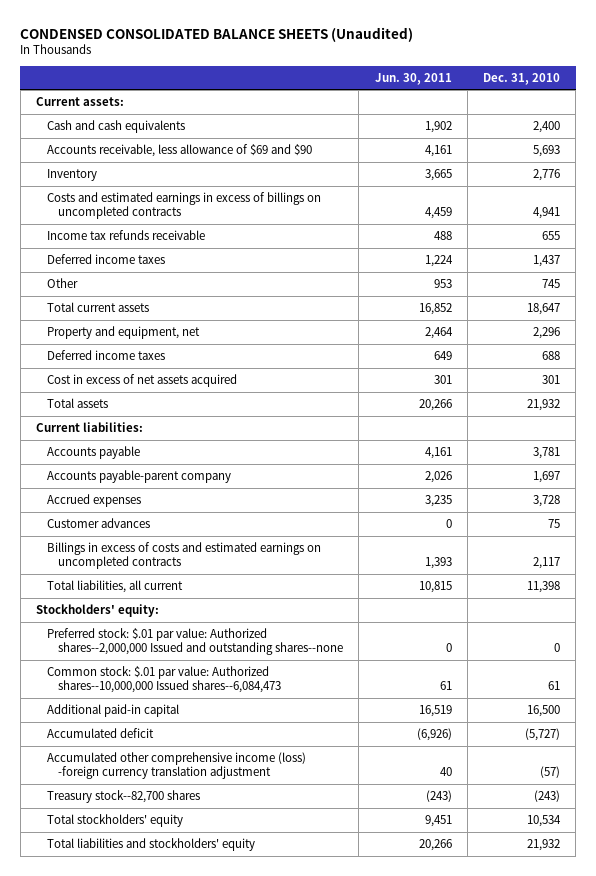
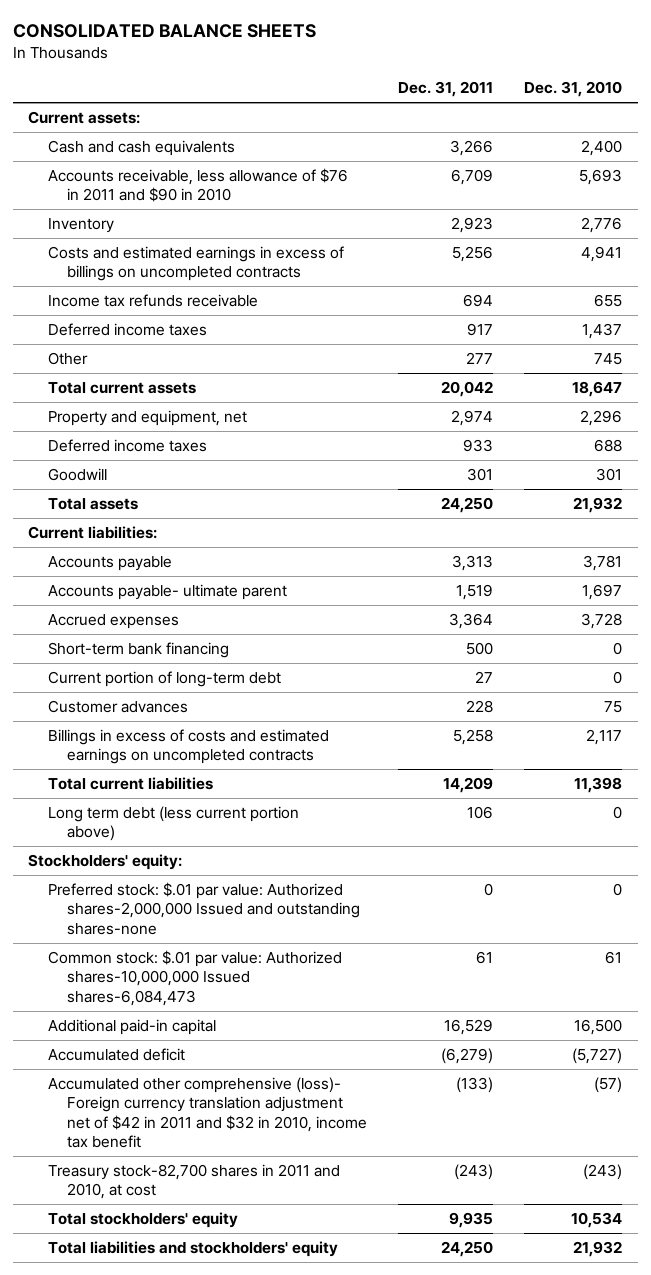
[20,26,414,42] CONDENSED CONSOLIDATED BALANCE SHEETS (Unaudited) -> [12,23,316,38] CONSOLIDATED BALANCE SHEETS
[374,72,452,85] Jun. 30, 2011 -> none
none -> [398,81,494,98] Dec. 31, 2011
[47,144,313,158] Accounts receivable, less allowance of $69 and $90 -> [47,167,348,203] Accounts receivable, less allowance of $76 in 2011 and $90 in 2010
[47,374,238,388] Cost in excess of net assets acquired -> [47,467,107,481] Goodwill
[47,470,232,484] Accounts payable-parent company -> [47,583,287,600] Accounts payable- ultimate parent
none -> [47,641,229,658] Short-term bank financing
none -> [47,670,281,687] Current portion of long-term debt
[47,580,184,594] Total liabilities, all current -> [47,776,213,790] Total current liabilities
none -> [47,805,299,842] Long term debt (less current portion above)
[47,628,344,656] Preferred stock: $.01 par value: Authorized shares--2,000,000 Issued and outstanding shares--none -> [47,881,361,935] Preferred stock: $.01 par value: Authorized shares-2,000,000 Issued and outstanding shares-none
[47,666,282,694] Common stock: $.01 par value: Authorized shares--10,000,000 Issued shares--6,084,473 -> [47,949,342,1006] Common stock: $.01 par value: Authorized shares-10,000,000 Issued shares-6,084,473
[47,752,307,780] Accumulated other comprehensive income (loss) -foreign currency translation adjustment -> [47,1076,368,1149] Accumulated other comprehensive (loss)- Foreign currency translation adjustment net of $42 in 2011 and $32 in 2010, income tax benefit
[47,790,201,804] Treasury stock--82,700 shares -> [47,1163,340,1200] Treasury stock-82,700 shares in 2011 and 2010, at cost

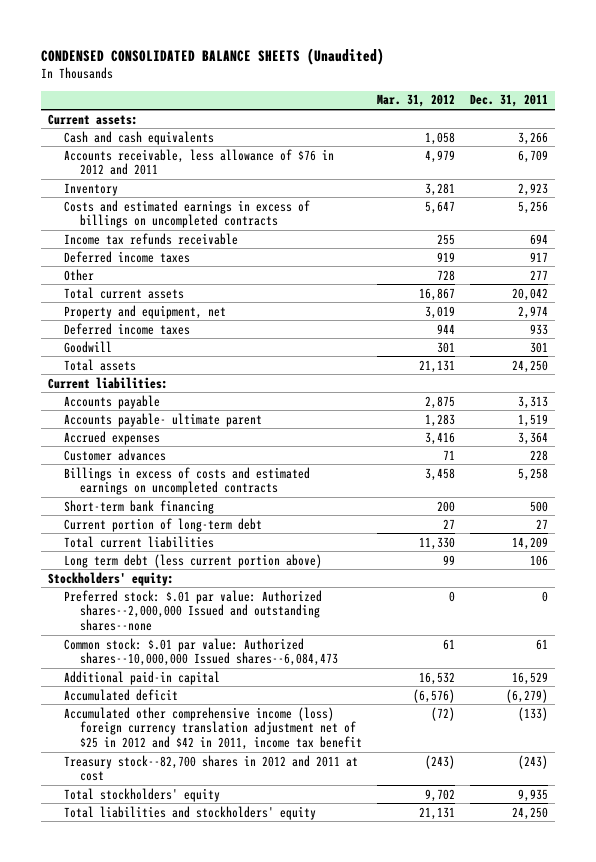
[12,23,316,38] CONSOLIDATED BALANCE SHEETS -> [40,47,384,65] CONDENSED CONSOLIDATED BALANCE SHEETS (Unaudited)
[524,81,623,98] Dec. 31, 2010 -> none
none -> [376,94,455,108] Mar. 31, 2012
[47,167,348,203] Accounts receivable, less allowance of $76 in 2011 and $90 in 2010 -> [64,148,335,176] Accounts receivable, less allowance of $76 in 2012 and 2011
[47,641,229,658] Short-term bank financing -> [64,499,215,514] Short-term bank financing
[47,670,281,687] Current portion of long-term debt -> [64,517,263,532] Current portion of long-term debt
[47,881,361,935] Preferred stock: $.01 par value: Authorized shares-2,000,000 Issued and outstanding shares-none -> [64,589,323,632] Preferred stock: $.01 par value: Authorized shares--2,000,000 Issued and outstanding shares--none
[47,949,342,1006] Common stock: $.01 par value: Authorized shares-10,000,000 Issued shares-6,084,473 -> [64,637,339,667] Common stock: $.01 par value: Authorized shares--10,000,000 Issued shares--6,084,473
[47,1076,368,1149] Accumulated other comprehensive (loss)- Foreign currency translation adjustment net of $42 in 2011 and $32 in 2010, income tax benefit -> [64,706,363,751] Accumulated other comprehensive income (loss) foreign currency translation adjustment net of $25 in 2012 and $42 in 2011, income tax benefit
[47,1163,340,1200] Treasury stock-82,700 shares in 2011 and 2010, at cost -> [64,754,359,782] Treasury stock--82,700 shares in 2012 and 2011 at cost

